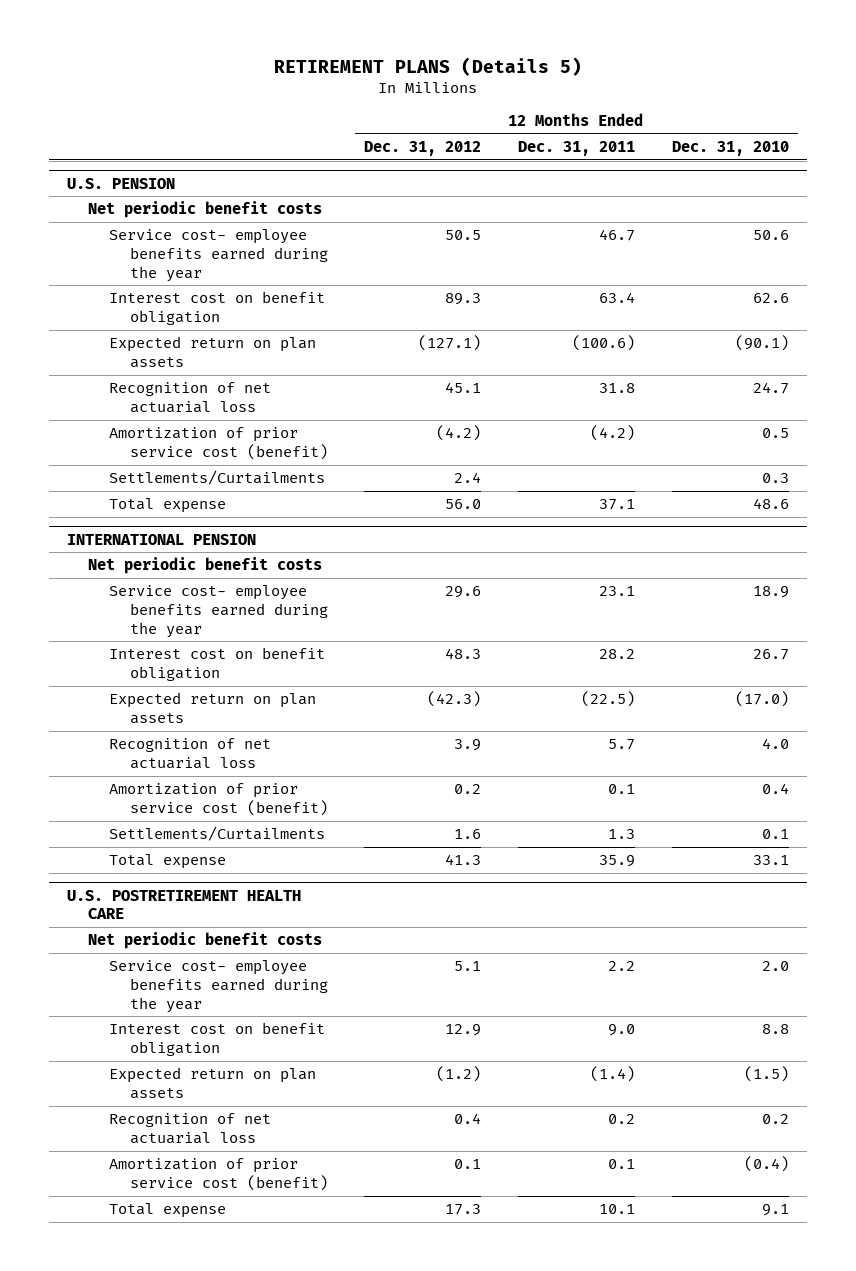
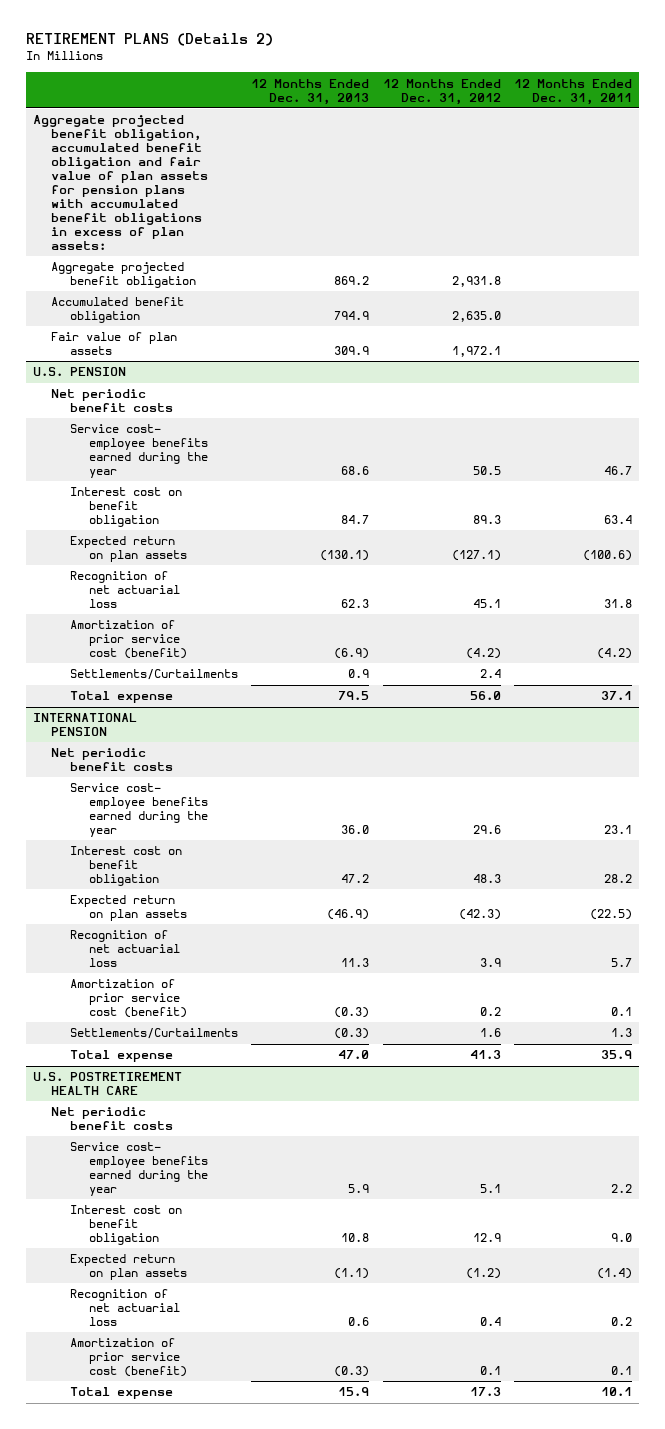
[274,56,583,76] RETIREMENT PLANS (Details 5) -> [25,33,273,47] RETIREMENT PLANS (Details 2)
[671,141,789,157] Dec. 31, 2010 -> none
none -> [251,78,370,105] 12 Months Ended Dec. 31, 2013
none -> [32,115,209,250] Aggregate projected benefit obligation, accumulated benefit obligation and fair value of plan assets for pension plans with accumulated benefit obligations in excess of plan assets:
none -> [51,262,196,289] Aggregate projected benefit obligation
none -> [51,297,185,324] Accumulated benefit obligation
none -> [51,332,178,356] Fair value of plan assets

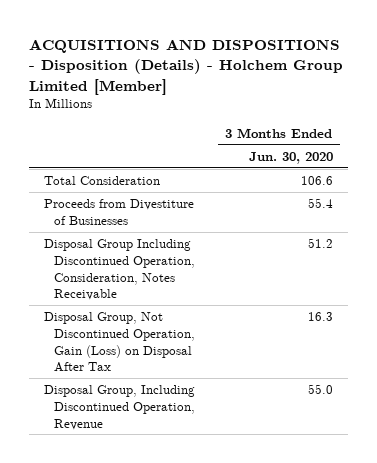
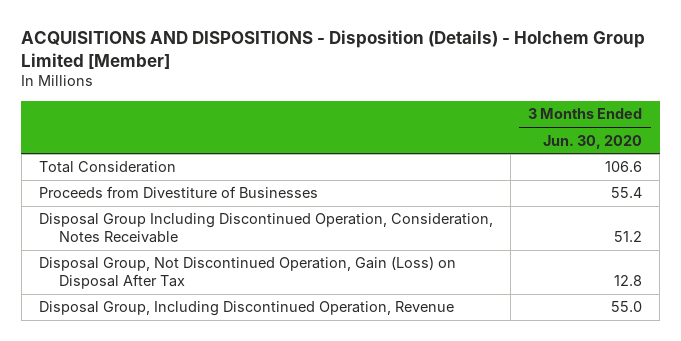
[307,312,333,322] 16.3 -> [614,274,643,286] 12.8

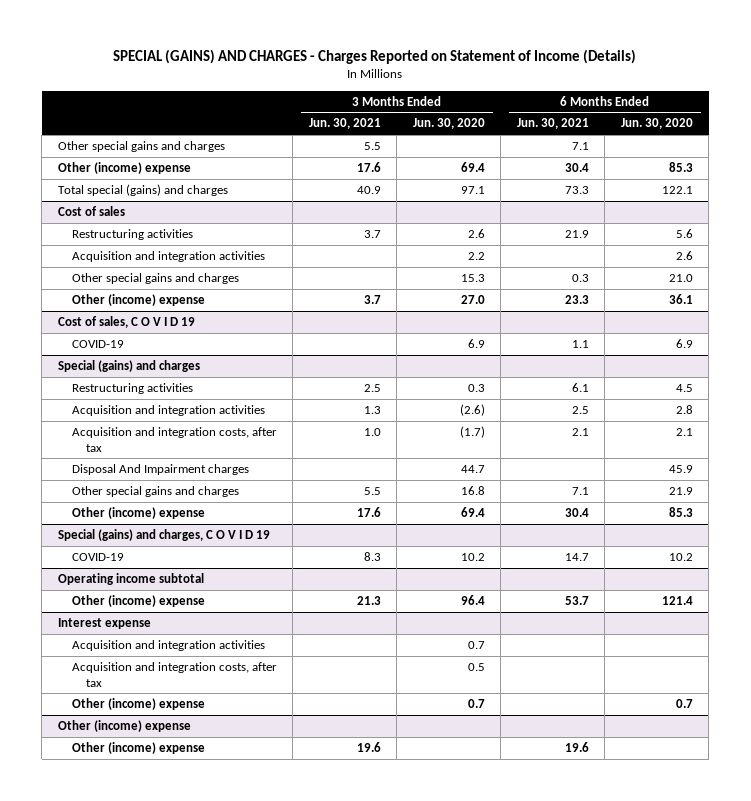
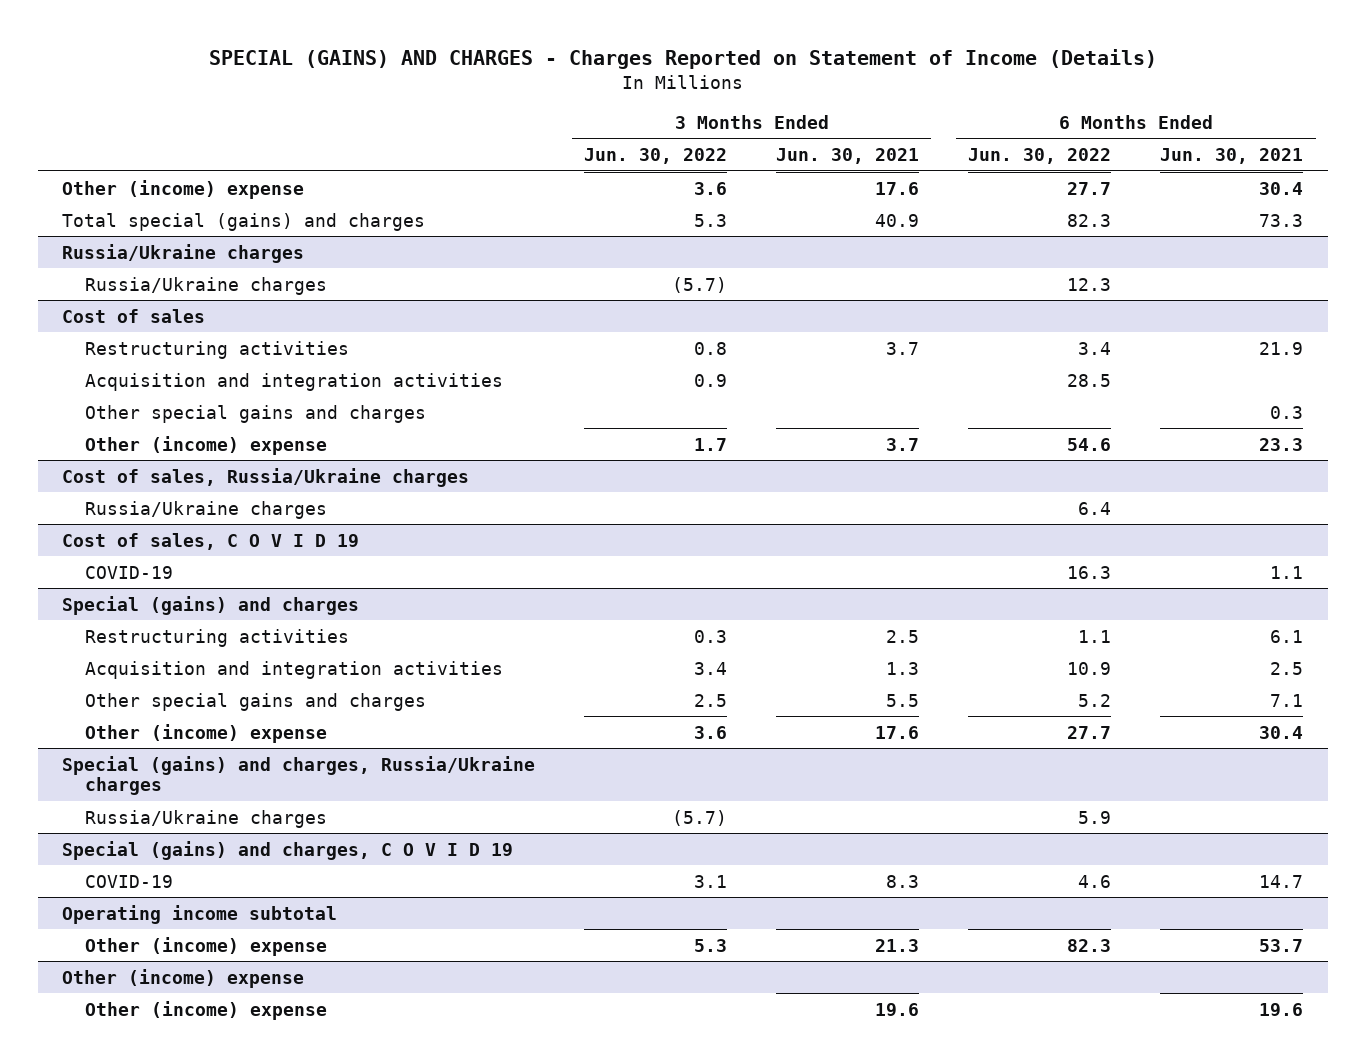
[412,118,485,130] Jun. 30, 2020 -> none
[620,118,693,130] Jun. 30, 2020 -> none
none -> [584,147,728,164] Jun. 30, 2022
none -> [968,147,1112,164] Jun. 30, 2022
[57,140,225,152] Other special gains and charges -> none
none -> [62,243,305,263] Russia/Ukraine charges
none -> [85,276,328,295] Russia/Ukraine charges
none -> [62,467,470,487] Cost of sales, Russia/Ukraine charges
none -> [85,500,328,519] Russia/Ukraine charges
[71,426,277,452] Acquisition and integration costs, after tax -> none
[71,463,249,475] Disposal And Impairment charges -> none
none -> [62,755,536,796] Special (gains) and charges, Russia/Ukraine charges
none -> [85,809,328,828] Russia/Ukraine charges
[57,617,151,629] Interest expense -> none
[71,639,265,651] Acquisition and integration activities -> none
[71,661,277,687] Acquisition and integration costs, after tax -> none
[71,697,205,710] Other (income) expense -> none

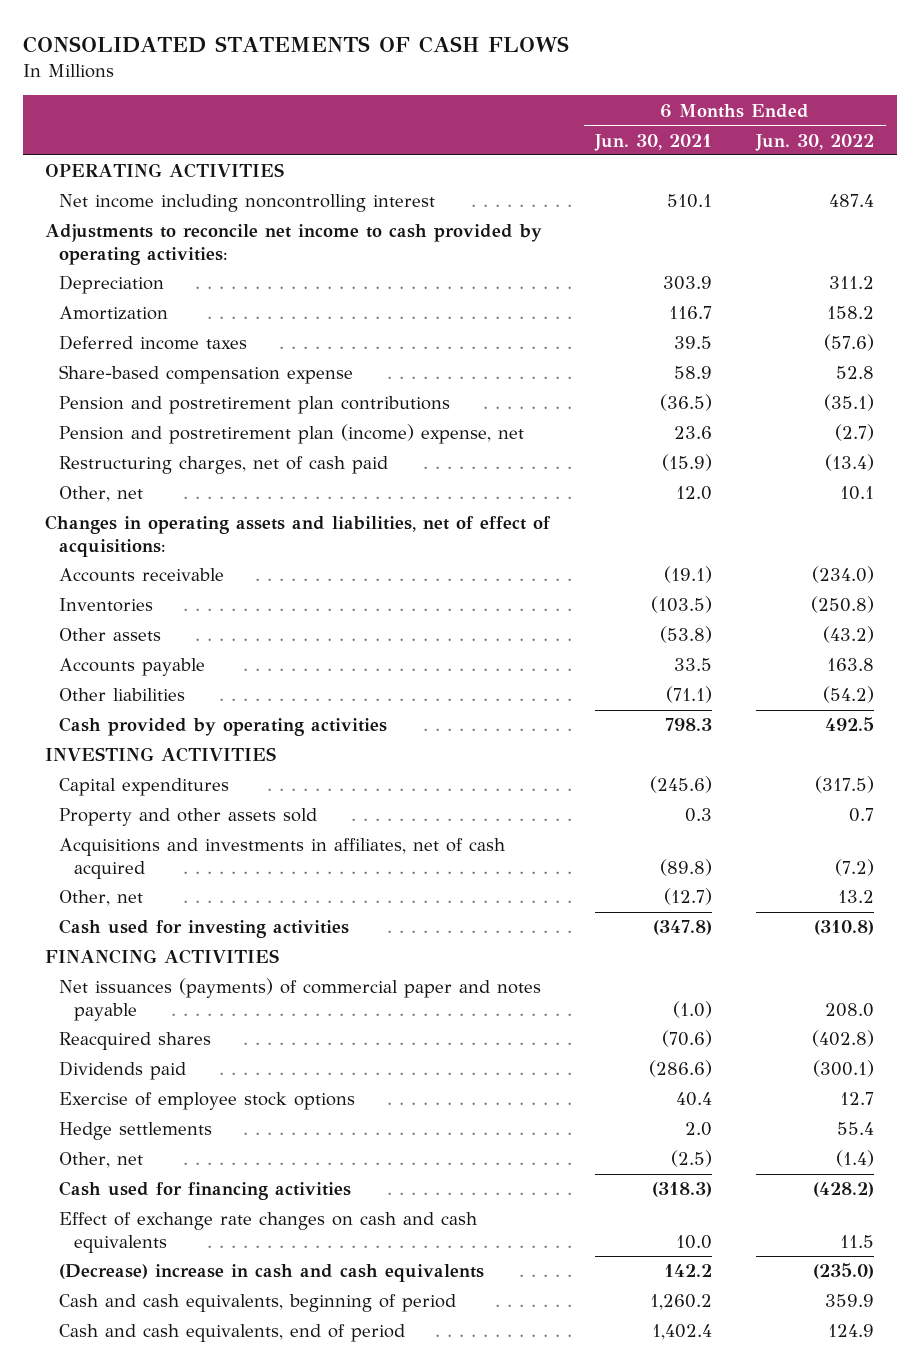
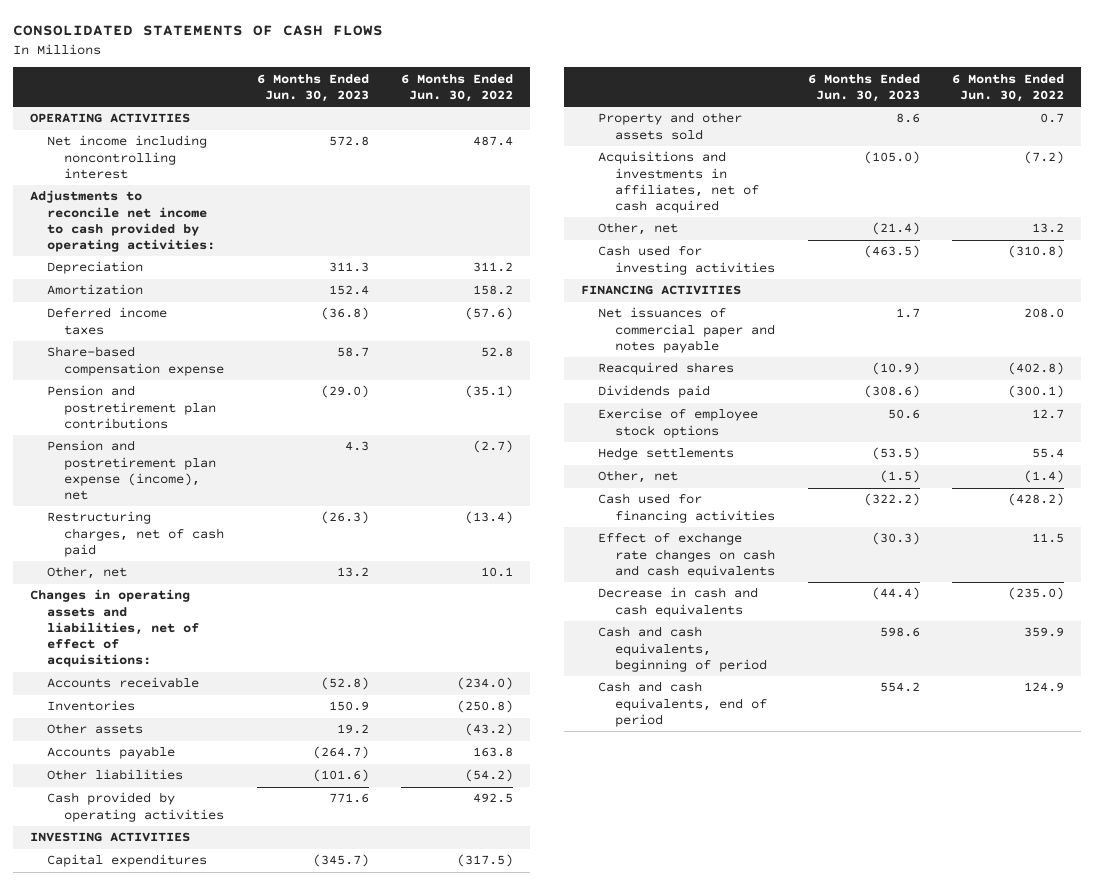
[593,133,712,151] Jun. 30, 2021 -> none
none -> [256,73,369,103] 6 Months Ended Jun. 30, 2023
[59,424,525,445] Pension and postretirement plan (income) expense, net -> [46,440,216,501] Pension and postretirement plan expense (income), net
[59,978,542,1021] Net issuances (payments) of commercial paper and notes payable -> [597,307,775,353] Net issuances of commercial paper and notes payable
[59,1264,485,1283] (Decrease) increase in cash and cash equivalents -> [597,587,758,617] Decrease in cash and cash equivalents

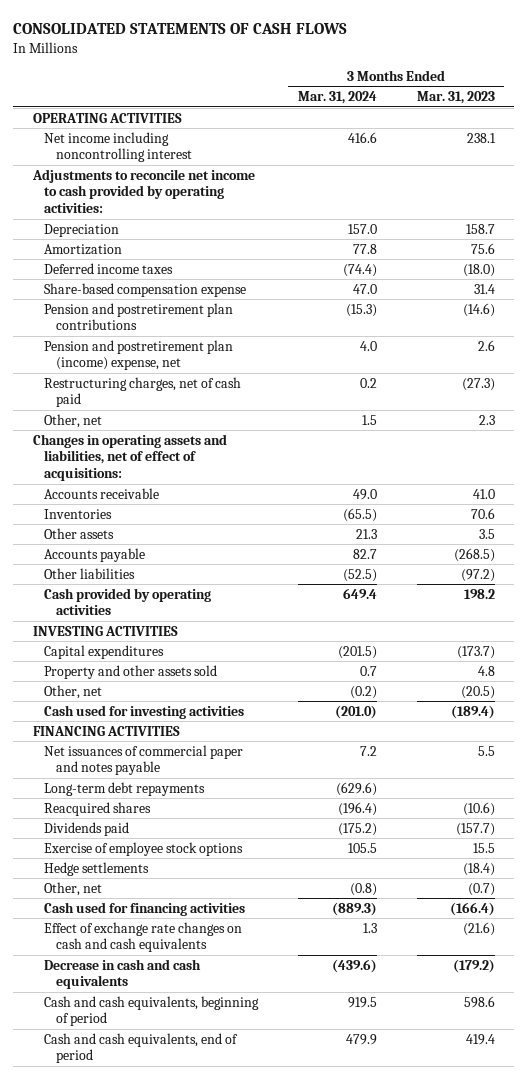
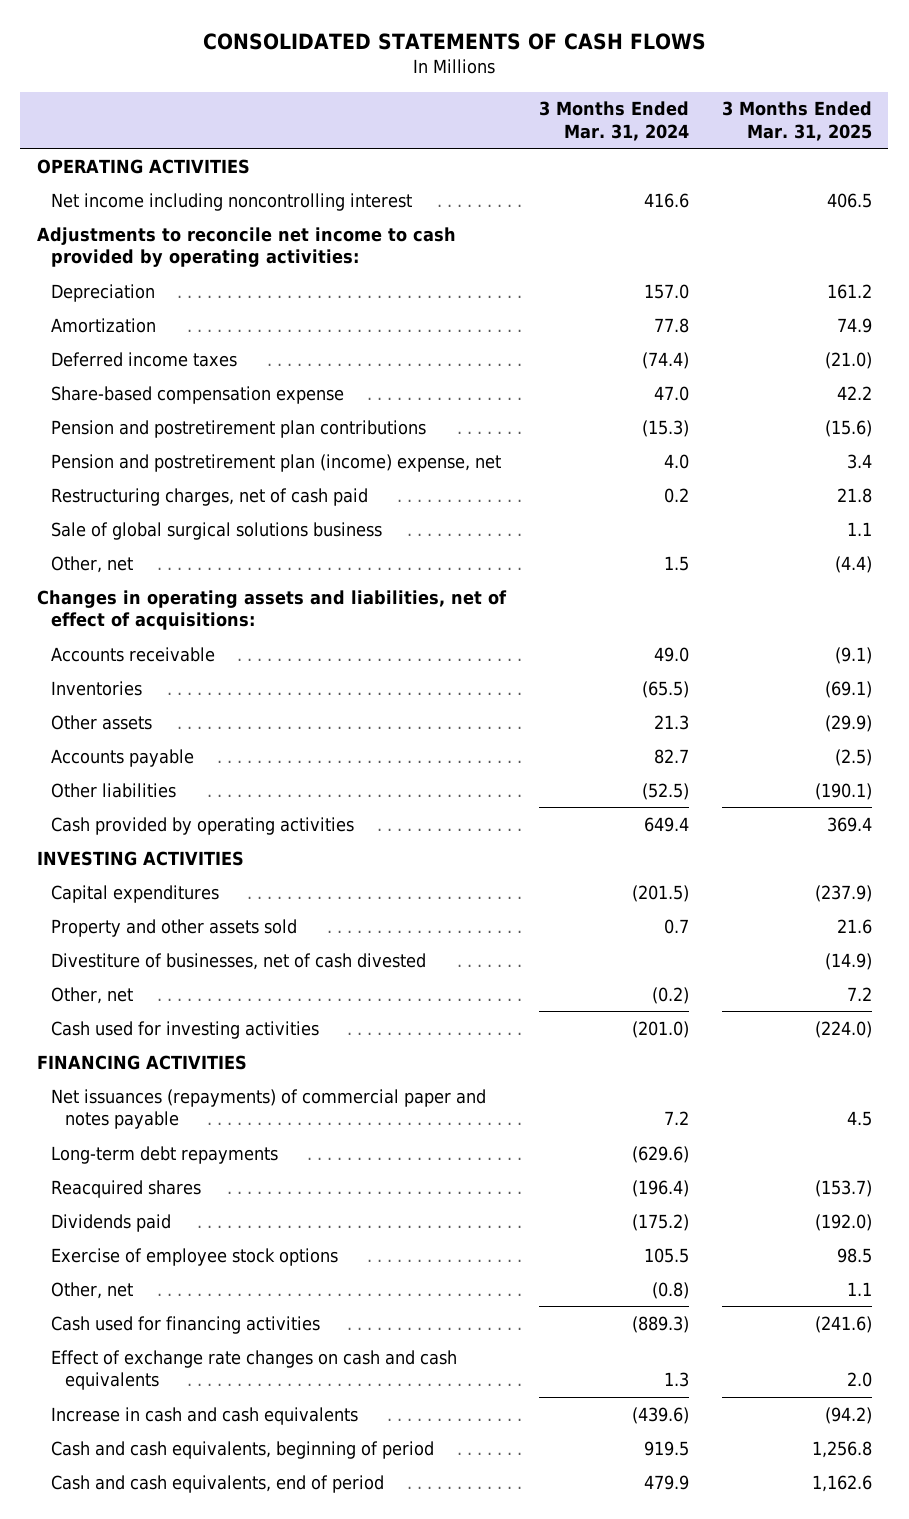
[416,91,495,105] Mar. 31, 2023 -> none
none -> [721,101,872,141] 3 Months Ended Mar. 31, 2025
none -> [51,521,383,540] Sale of global surgical solutions business
none -> [51,952,427,970] Divestiture of businesses, net of cash divested
[44,744,244,776] Net issuances of commercial paper and notes payable -> [51,1088,487,1130] Net issuances (repayments) of commercial paper and notes payable
[44,861,150,876] Hedge settlements -> none
[44,958,202,990] Decrease in cash and cash equivalents -> [51,1406,359,1425] Increase in cash and cash equivalents

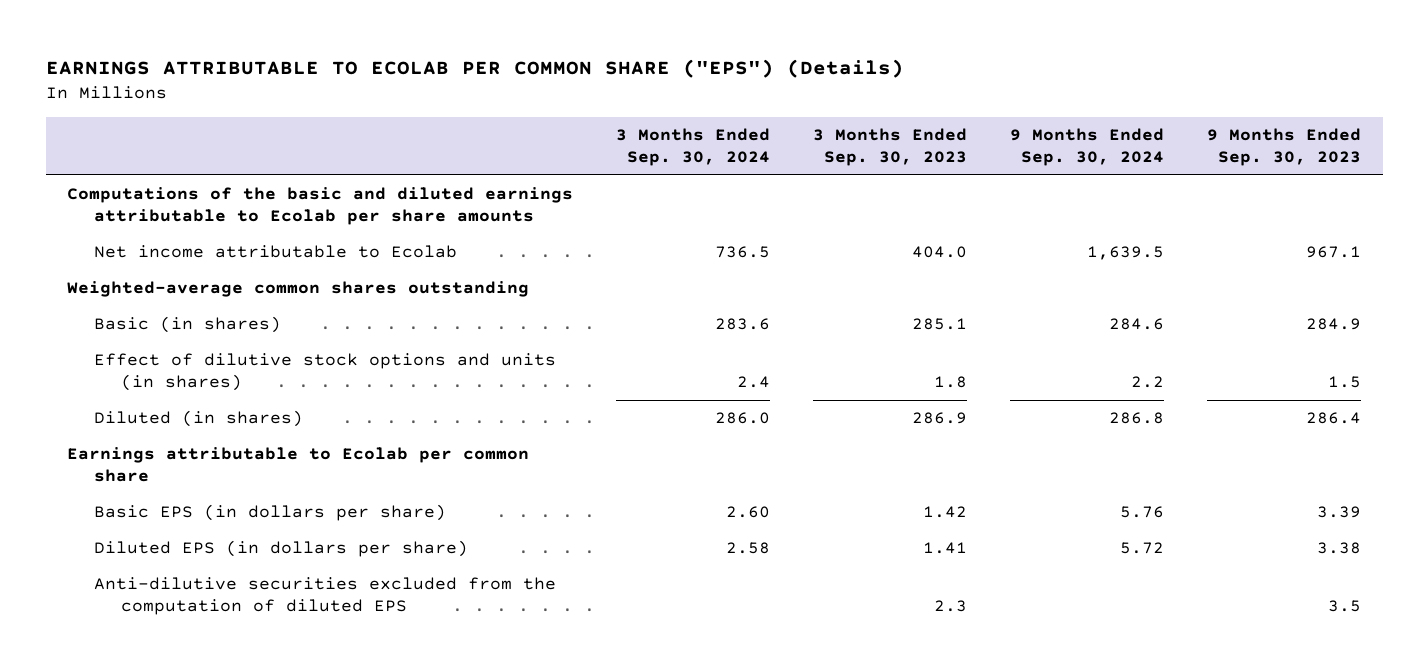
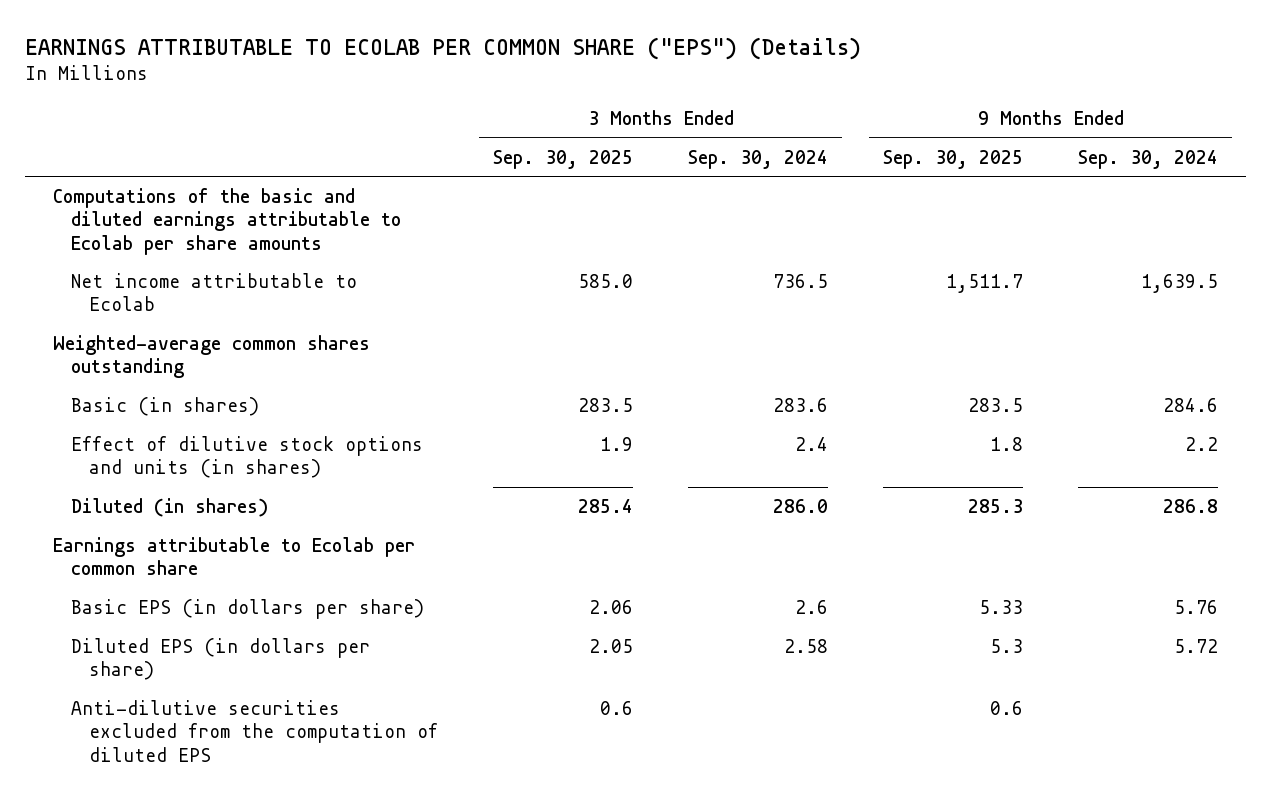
[813,127,968,167] 3 Months Ended Sep. 30, 2023 -> none
[1207,127,1362,167] 9 Months Ended Sep. 30, 2023 -> none
none -> [492,149,633,169] Sep. 30, 2025
none -> [883,149,1024,169] Sep. 30, 2025
[726,506,771,519] 2.60 -> [795,599,829,614] 2.6

